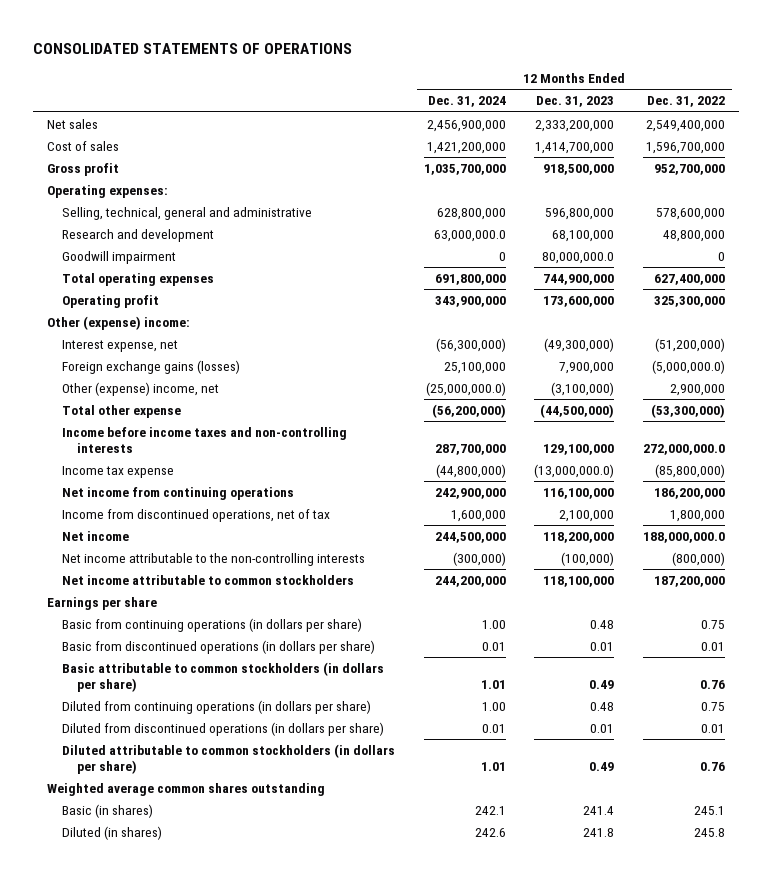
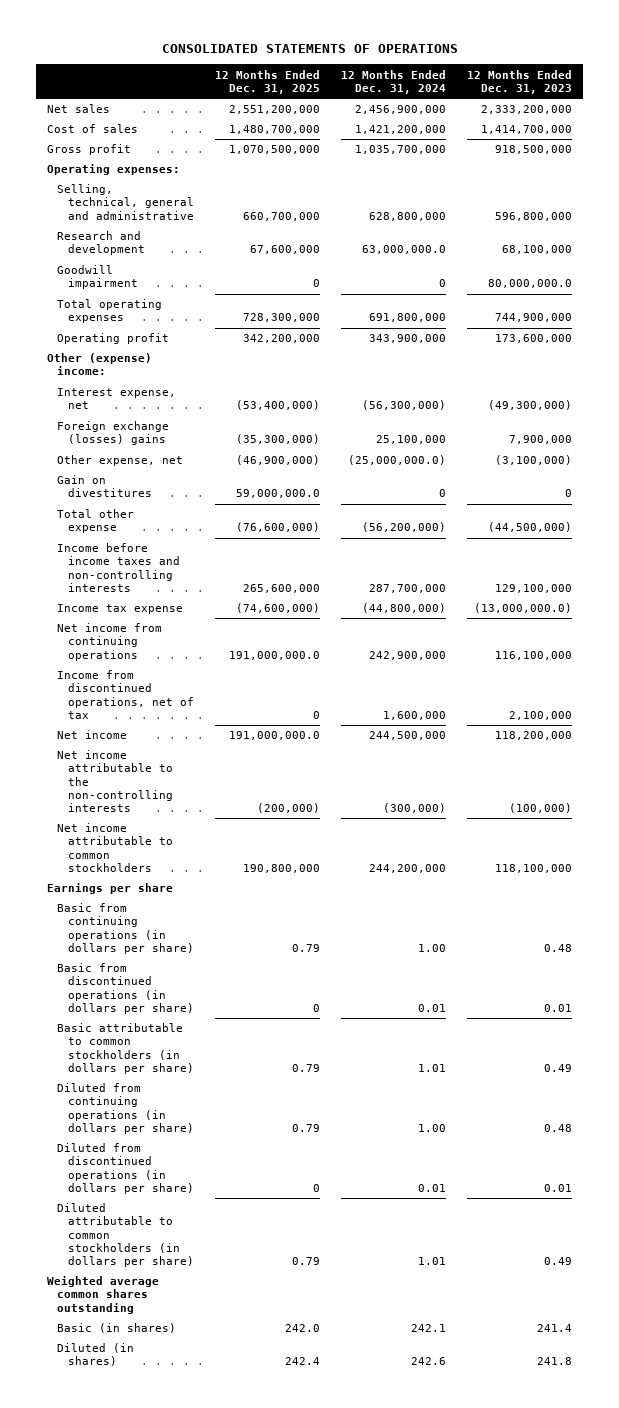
[646,96,725,108] Dec. 31, 2022 -> none
none -> [214,69,320,94] 12 Months Ended Dec. 31, 2025
[62,359,241,374] Foreign exchange gains (losses) -> [57,421,170,446] Foreign exchange (losses) gains
[62,381,220,396] Other (expense) income, net -> [57,455,184,467] Other expense, net
none -> [57,475,152,498] Gain on divestitures

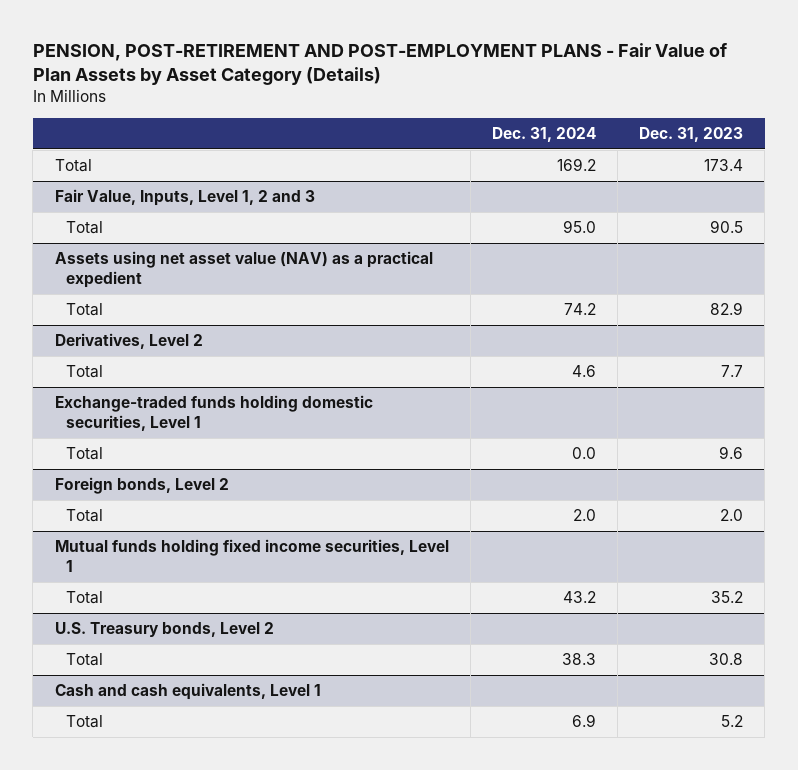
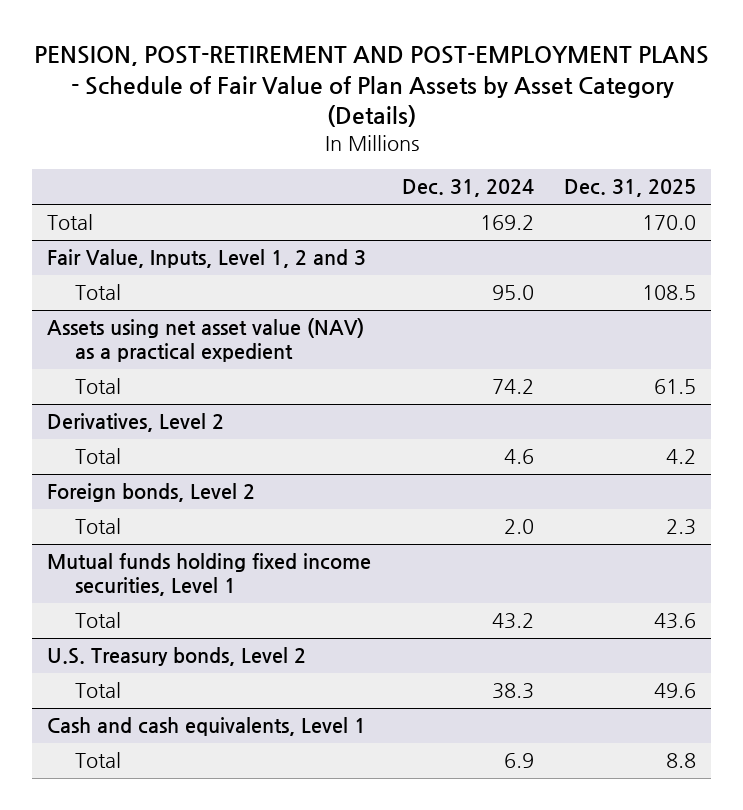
[32,43,727,86] PENSION, POST-RETIREMENT AND POST-EMPLOYMENT PLANS - Fair Value of Plan Assets by Asset Category (Details) -> [33,46,709,128] PENSION, POST-RETIREMENT AND POST-EMPLOYMENT PLANS - Schedule of Fair Value of Plan Assets by Asset Category (Details)
[639,126,744,142] Dec. 31, 2023 -> none
none -> [563,179,696,198] Dec. 31, 2025
[54,395,373,432] Exchange-traded funds holding domestic securities, Level 1 -> none
[65,447,103,461] Total -> none

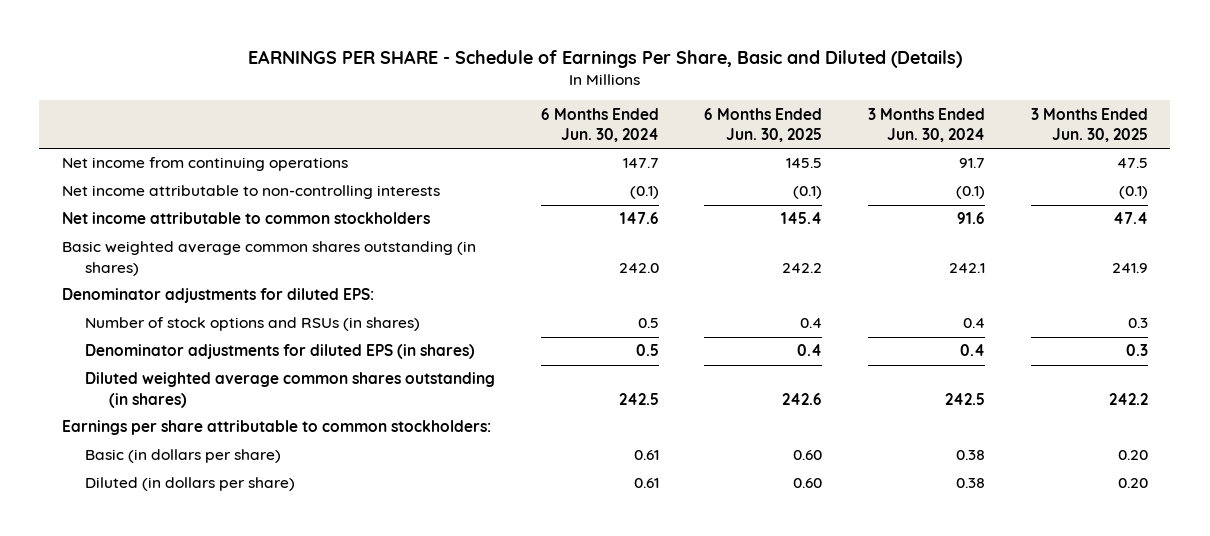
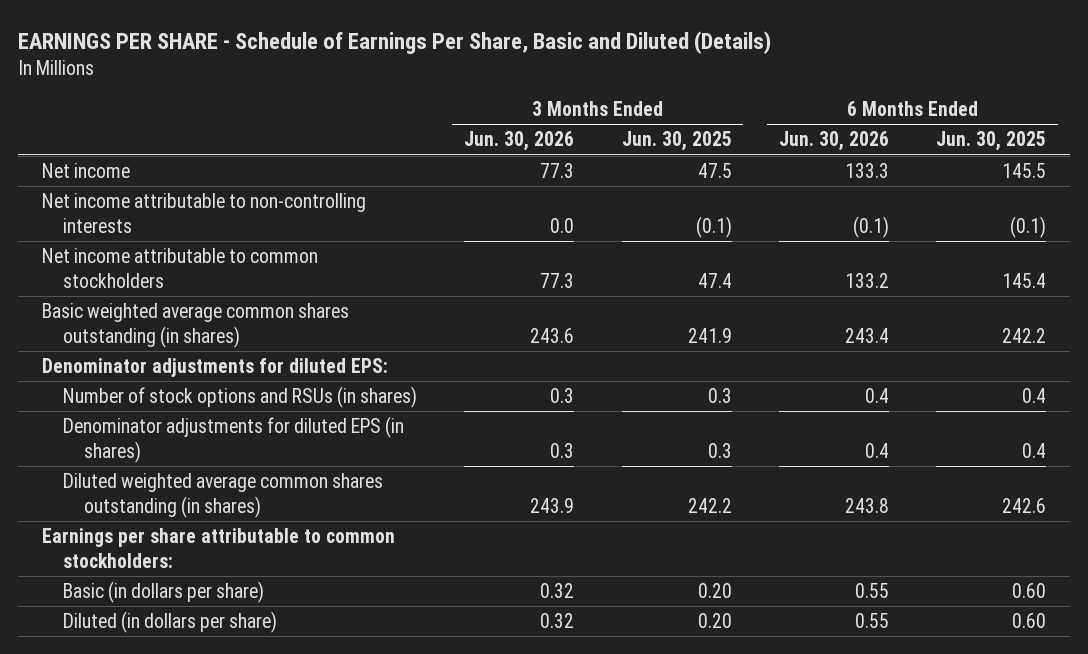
[540,107,659,143] 6 Months Ended Jun. 30, 2024 -> none
[867,107,985,143] 3 Months Ended Jun. 30, 2024 -> none
none -> [464,131,575,152] Jun. 30, 2026
none -> [778,131,889,152] Jun. 30, 2026
[62,157,349,172] Net income from continuing operations -> [42,162,131,178] Net income

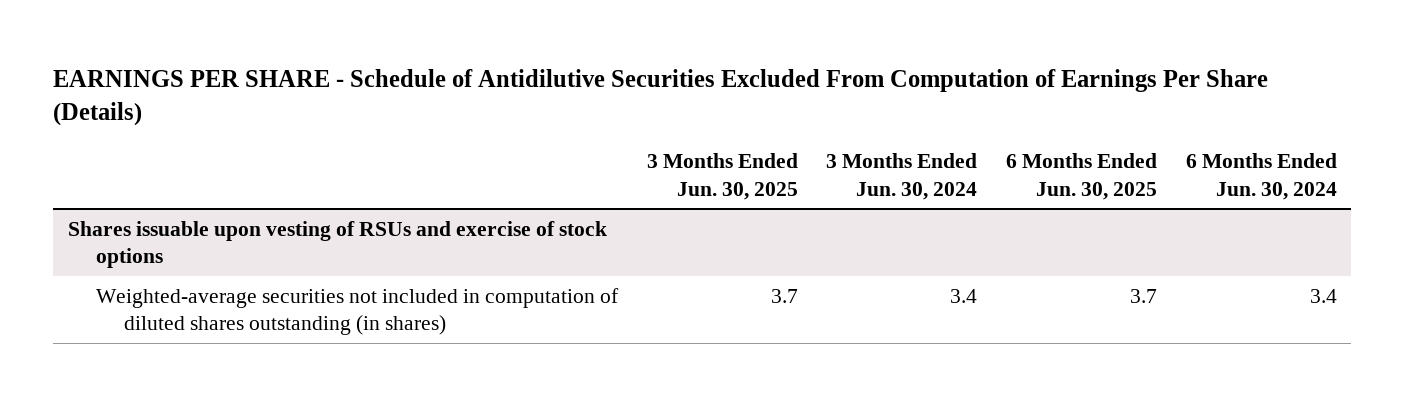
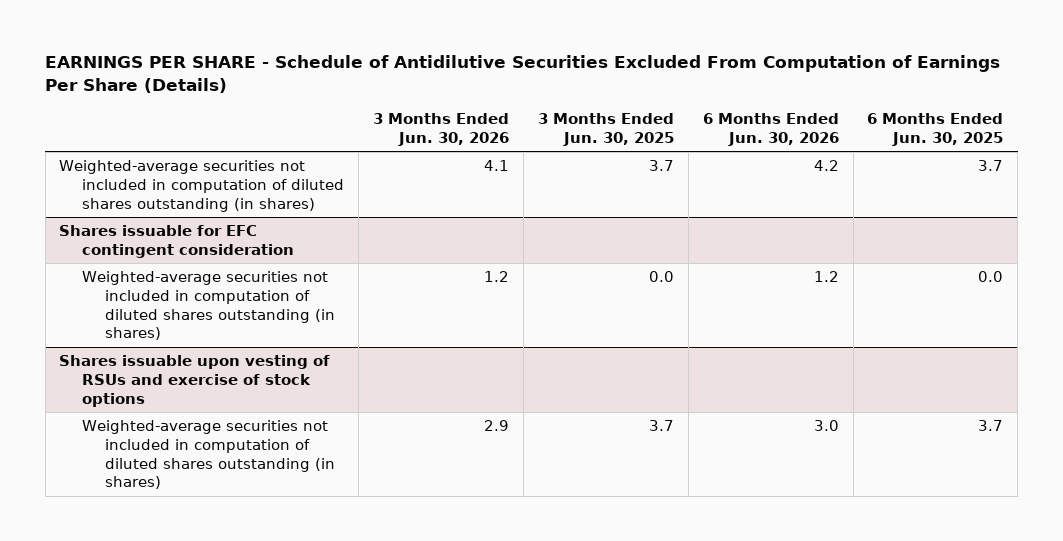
[826,152,978,200] 3 Months Ended Jun. 30, 2024 -> none
[1185,152,1337,200] 6 Months Ended Jun. 30, 2024 -> none
none -> [373,113,510,146] 3 Months Ended Jun. 30, 2026
none -> [702,113,839,146] 6 Months Ended Jun. 30, 2026
none -> [59,159,345,212] Weighted-average securities not included in computation of diluted shares outstanding (in shares)
none -> [59,224,295,258] Shares issuable for EFC contingent consideration
none -> [82,270,336,341] Weighted-average securities not included in computation of diluted shares outstanding (in shares)

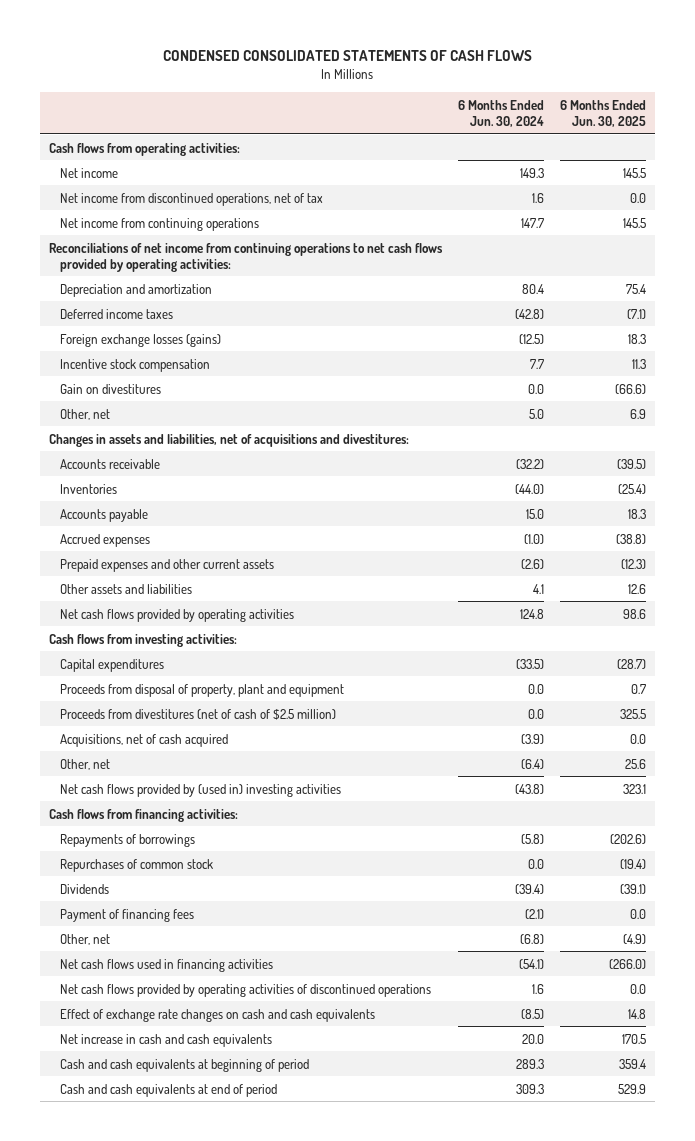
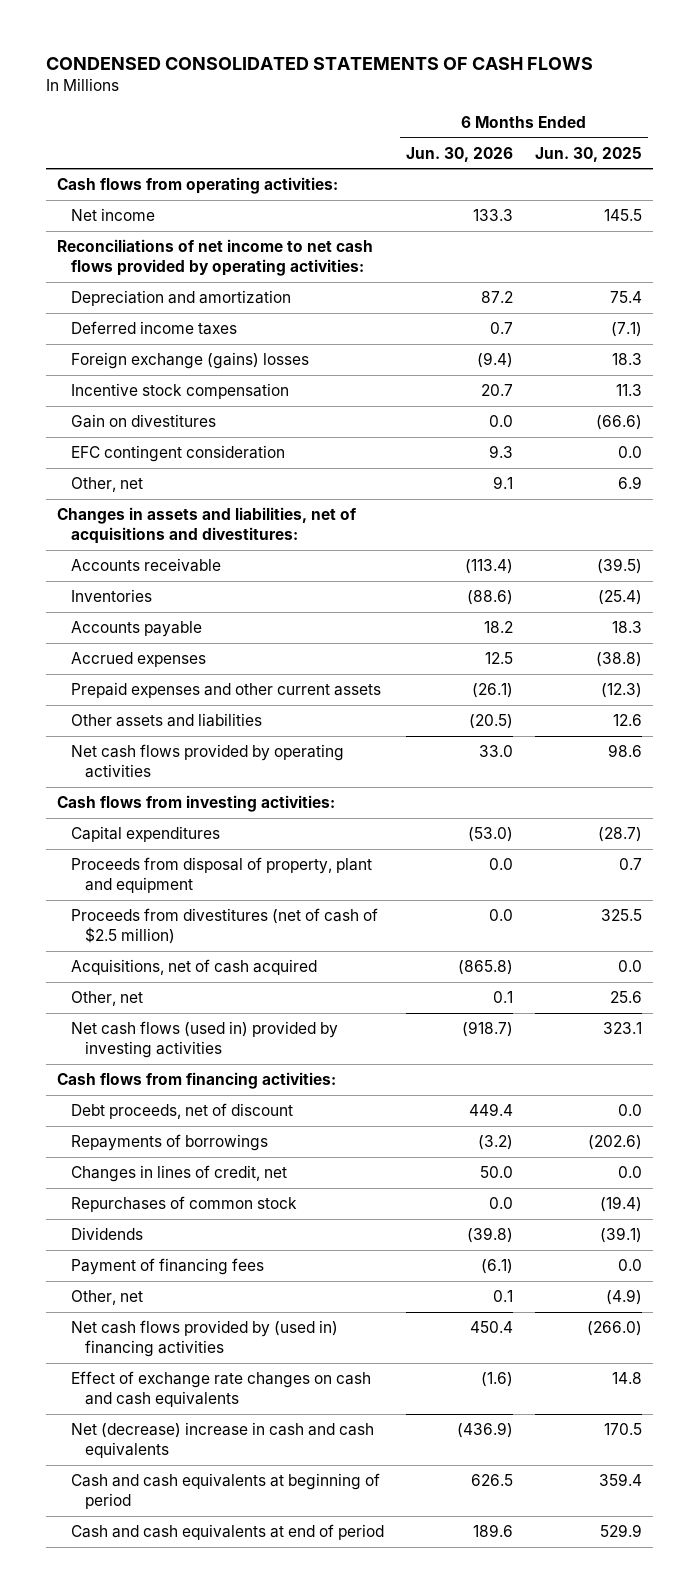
[457,99,544,127] 6 Months Ended Jun. 30, 2024 -> none
none -> [405,146,513,162] Jun. 30, 2026
[60,192,324,206] Net income from discontinued operations, net of tax -> none
[60,217,260,231] Net income from continuing operations -> none
[48,242,443,272] Reconciliations of net income from continuing operations to net cash flows provided by operating activities: -> [56,239,373,277] Reconciliations of net income to net cash flows provided by operating activities:
[60,333,222,347] Foreign exchange losses (gains) -> [70,352,309,370] Foreign exchange (gains) losses
none -> [70,445,285,463] EFC contingent consideration
[60,783,342,797] Net cash flows provided by (used in) investing activities -> [70,1021,338,1059] Net cash flows (used in) provided by investing activities
none -> [70,1103,293,1120] Debt proceeds, net of discount
none -> [70,1165,287,1183] Changes in lines of credit, net
[60,983,432,997] Net cash flows provided by operating activities of discontinued operations -> none
[60,958,274,972] Net cash flows used in financing activities -> [70,1320,338,1358] Net cash flows provided by (used in) financing activities
[60,1033,273,1047] Net increase in cash and cash equivalents -> [70,1422,374,1459] Net (decrease) increase in cash and cash equivalents

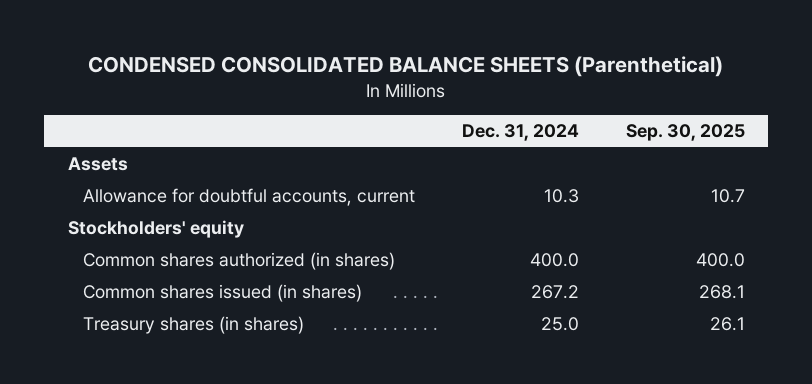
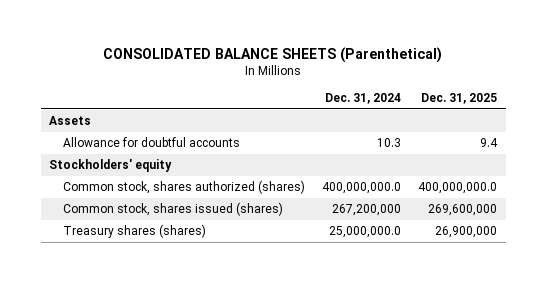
[88,56,724,78] CONDENSED CONSOLIDATED BALANCE SHEETS (Parenthetical) -> [103,47,443,64] CONSOLIDATED BALANCE SHEETS (Parenthetical)
[625,124,745,142] Sep. 30, 2025 -> none
none -> [421,93,498,105] Dec. 31, 2025
[82,188,415,207] Allowance for doubtful accounts, current -> [63,137,241,148] Allowance for doubtful accounts
[82,252,395,271] Common shares authorized (in shares) -> [63,180,306,195] Common stock, shares authorized (shares)
[529,253,579,268] 400.0 -> [322,182,402,195] 400,000,000.0
[82,284,362,303] Common shares issued (in shares) -> [63,202,284,217] Common stock, shares issued (shares)
[530,285,579,300] 267.2 -> [332,204,402,217] 267,200,000
[82,316,304,335] Treasury shares (in shares) -> [63,224,207,239] Treasury shares (shares)
[540,317,579,332] 25.0 -> [329,226,402,239] 25,000,000.0

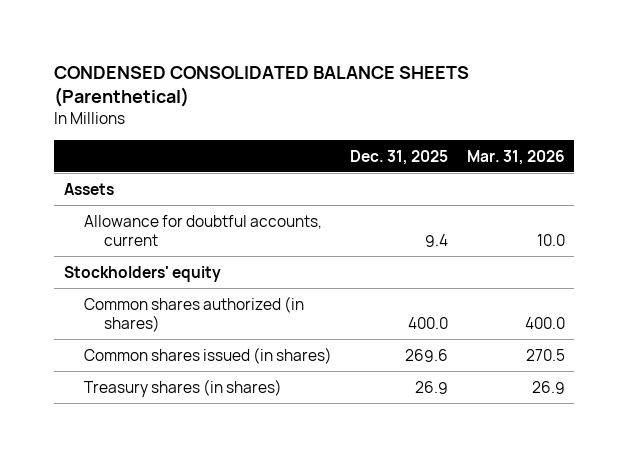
[103,47,443,64] CONSOLIDATED BALANCE SHEETS (Parenthetical) -> [54,65,470,108] CONDENSED CONSOLIDATED BALANCE SHEETS (Parenthetical)
[325,93,402,105] Dec. 31, 2024 -> none
none -> [466,149,565,165] Mar. 31, 2026
[63,137,241,148] Allowance for doubtful accounts -> [83,214,322,246] Allowance for doubtful accounts, current
[63,180,306,195] Common stock, shares authorized (shares) -> [83,295,304,332] Common shares authorized (in shares)
[418,182,498,195] 400,000,000.0 -> [408,316,449,329] 400.0
[63,202,284,217] Common stock, shares issued (shares) -> [83,346,332,364] Common shares issued (in shares)
[428,204,498,217] 269,600,000 -> [405,348,449,362] 269.6
[63,224,207,239] Treasury shares (shares) -> [83,378,282,397] Treasury shares (in shares)
[435,226,498,239] 26,900,000 -> [415,380,449,394] 26.9

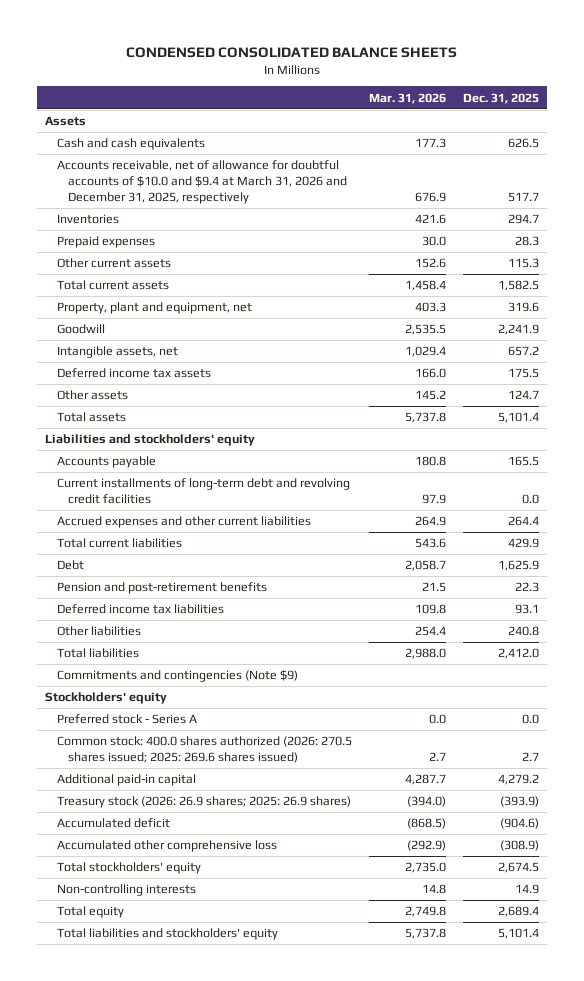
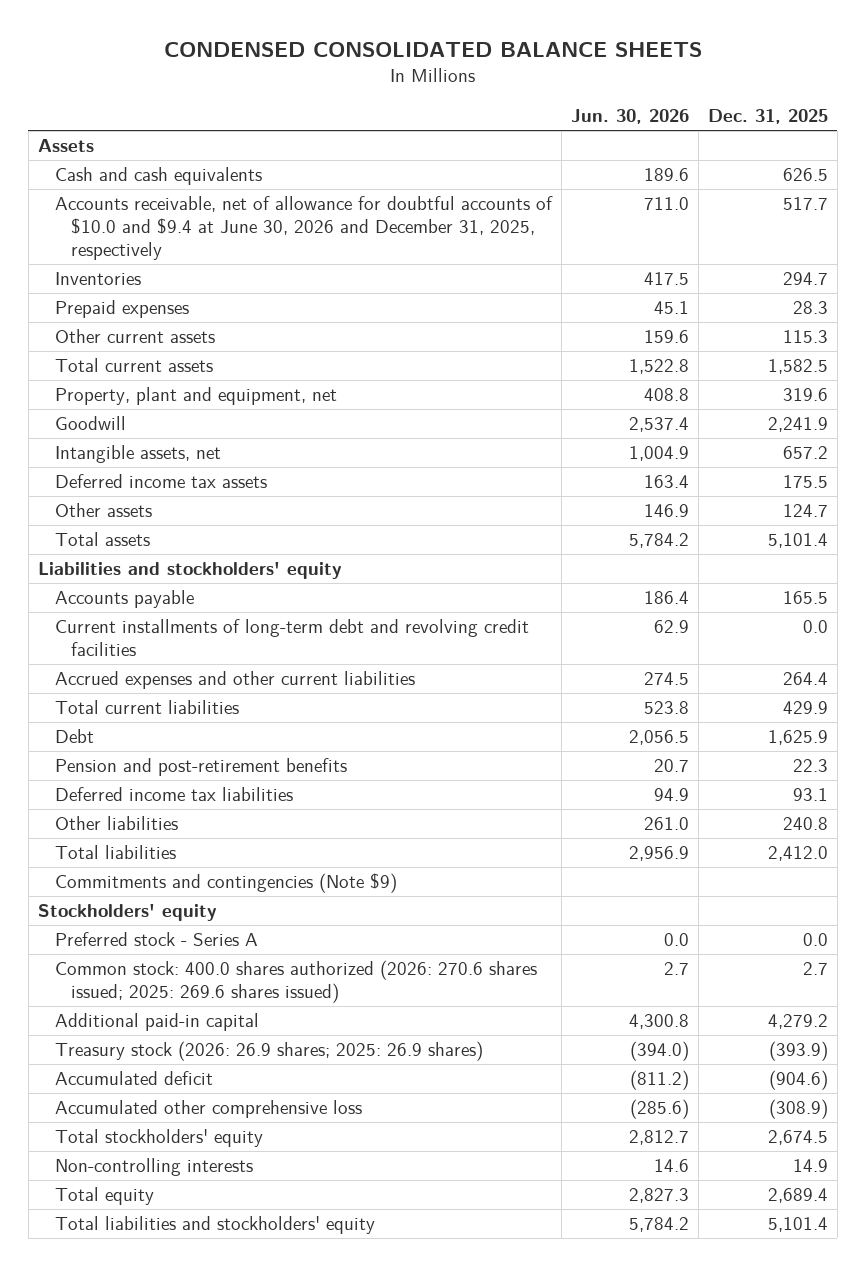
[368,92,446,104] Mar. 31, 2026 -> none
none -> [570,109,689,125] Jun. 30, 2026
[56,160,348,204] Accounts receivable, net of allowance for doubtful accounts of $10.0 and $9.4 at March 31, 2026 and December 31, 2025, respectively -> [54,196,553,260] Accounts receivable, net of allowance for doubtful accounts of $10.0 and $9.4 at June 30, 2026 and December 31, 2025, respectively
[56,736,352,763] Common stock: 400.0 shares authorized (2026: 270.5 shares issued; 2025: 269.6 shares issued) -> [54,960,537,1004] Common stock: 400.0 shares authorized (2026: 270.6 shares issued; 2025: 269.6 shares issued)

